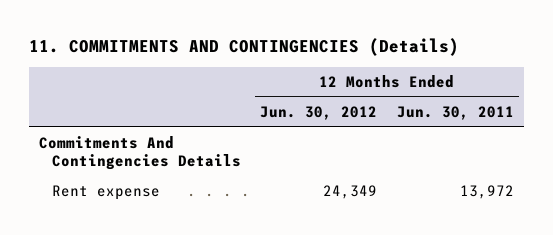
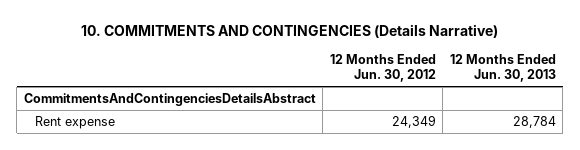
[29,38,460,57] 11. COMMITMENTS AND CONTINGENCIES (Details) -> [80,23,498,38] 10. COMMITMENTS AND CONTINGENCIES (Details Narrative)
[397,106,515,121] Jun. 30, 2011 -> none
none -> [449,54,556,83] 12 Months Ended Jun. 30, 2013
[39,136,241,171] Commitments And Contingencies Details -> [23,93,316,107] CommitmentsAndContingenciesDetailsAbstract

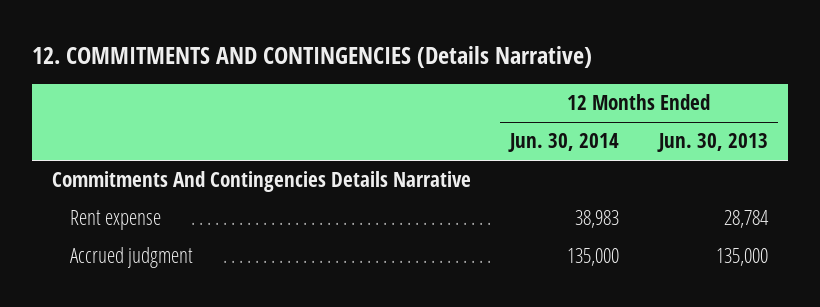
[80,23,498,38] 10. COMMITMENTS AND CONTINGENCIES (Details Narrative) -> [31,45,592,68] 12. COMMITMENTS AND CONTINGENCIES (Details Narrative)
[329,54,436,83] 12 Months Ended Jun. 30, 2012 -> none
none -> [508,133,620,153] Jun. 30, 2014
[23,93,316,107] CommitmentsAndContingenciesDetailsAbstract -> none
none -> [51,171,471,193] Commitments And Contingencies Details Narrative
none -> [69,247,193,269] Accrued judgment

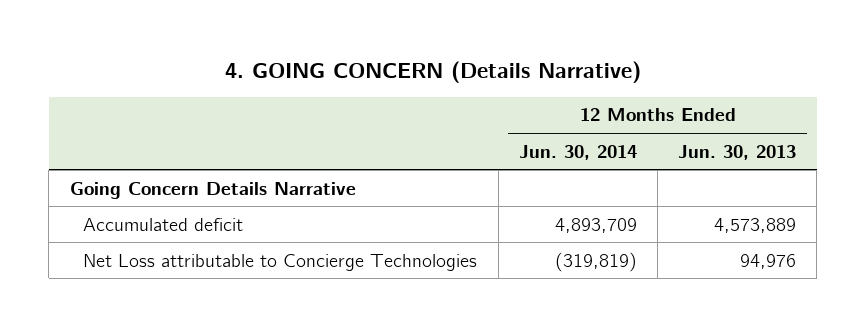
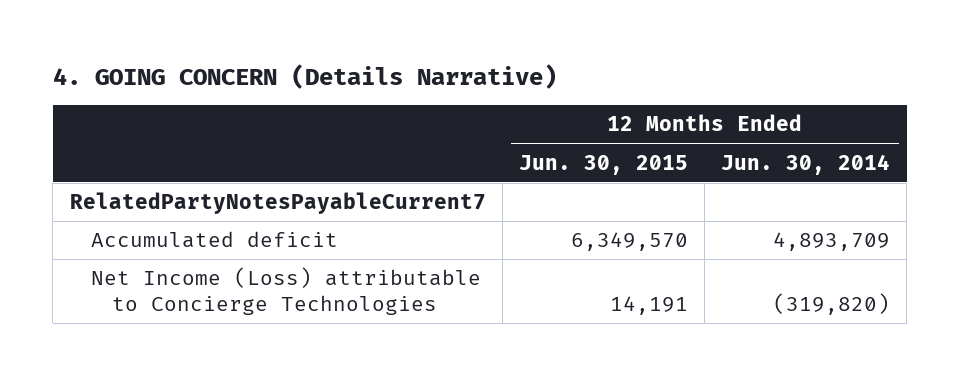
[678,144,797,160] Jun. 30, 2013 -> none
none -> [518,154,688,175] Jun. 30, 2015
[69,181,356,199] Going Concern Details Narrative -> [69,192,486,215] RelatedPartyNotesPayableCurrent7
[83,253,478,271] Net Loss attributable to Concierge Technologies -> [90,267,481,315] Net Income (Loss) attributable to Concierge Technologies
[554,251,637,272] (319,819) -> [773,292,891,315] (319,820)

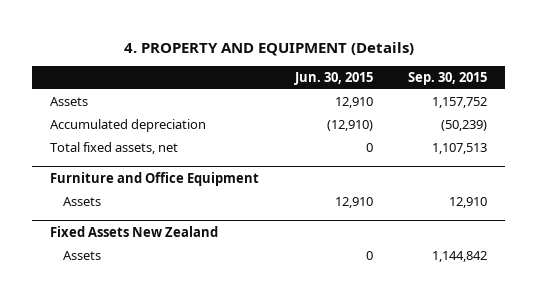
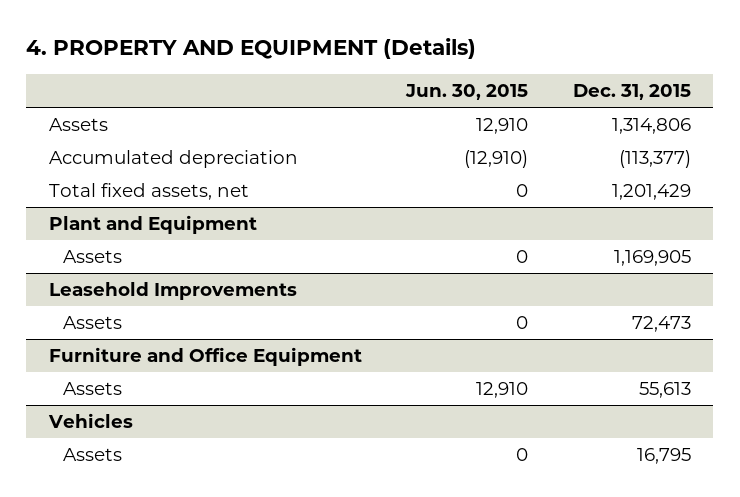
[408,71,488,85] Sep. 30, 2015 -> none
none -> [573,84,692,101] Dec. 31, 2015
none -> [48,215,257,235] Plant and Equipment
none -> [63,250,123,264] Assets
none -> [48,282,297,301] Leasehold Improvements
none -> [63,316,123,330] Assets
[50,225,219,237] Fixed Assets New Zealand -> none
none -> [47,413,133,429] Vehicles

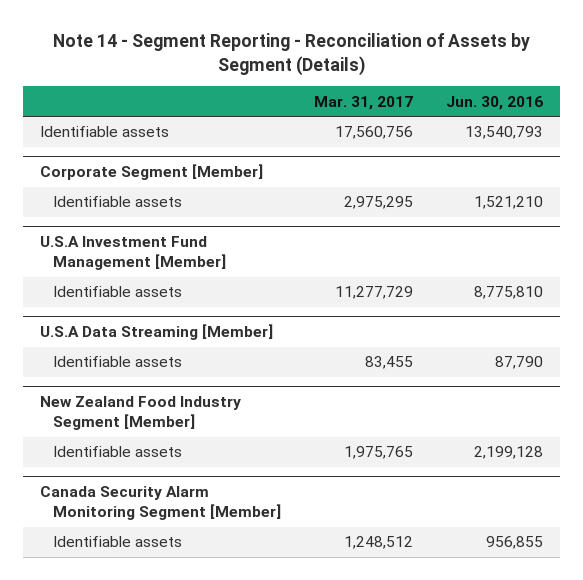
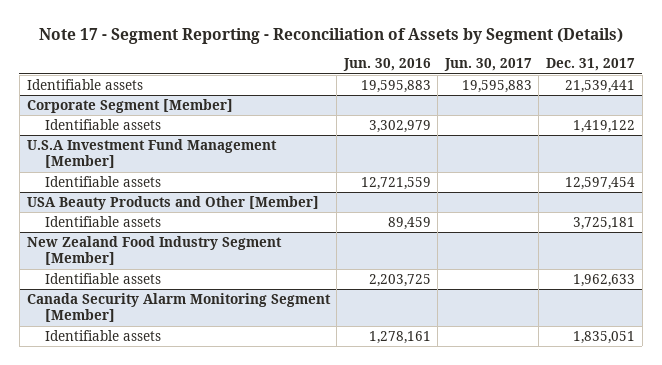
[52,33,530,76] Note 14 - Segment Reporting - Reconciliation of Assets by Segment (Details) -> [38,28,623,45] Note 17 - Segment Reporting - Reconciliation of Assets by Segment (Details)
[314,95,414,110] Mar. 31, 2017 -> none
none -> [443,58,532,72] Jun. 30, 2017
none -> [546,58,636,72] Dec. 31, 2017
[465,126,544,140] 13,540,793 -> [360,79,431,93] 19,595,883
[474,196,544,210] 1,521,210 -> [368,119,431,133] 3,302,979
[40,324,274,341] U.S.A Data Streaming [Member] -> none
[474,286,544,300] 8,775,810 -> [360,176,431,190] 12,721,559
none -> [26,195,319,210] USA Beauty Products and Other [Member]
[495,356,544,370] 87,790 -> [387,216,431,230] 89,459
[474,446,544,460] 2,199,128 -> [368,273,431,287] 2,203,725
[486,536,544,550] 956,855 -> [368,330,431,344] 1,278,161

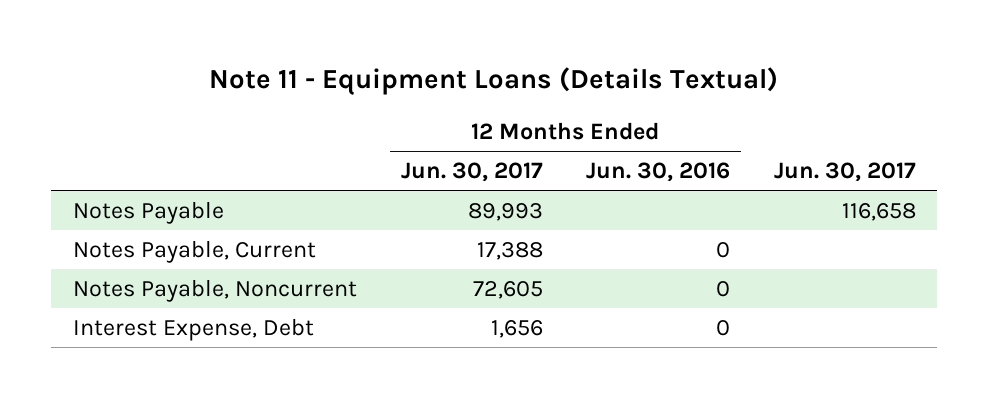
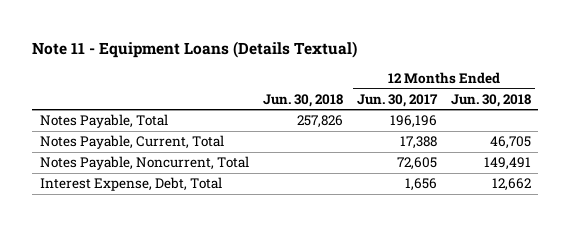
[586,162,731,183] Jun. 30, 2016 -> none
[773,162,916,183] Jun. 30, 2017 -> none
none -> [262,93,343,107] Jun. 30, 2018
none -> [451,93,532,107] Jun. 30, 2018
[73,201,225,225] Notes Payable -> [39,114,168,129] Notes Payable, Total
[467,203,543,222] 89,993 -> [389,115,437,129] 196,196
[73,240,317,264] Notes Payable, Current -> [39,135,224,150] Notes Payable, Current, Total
[73,279,358,303] Notes Payable, Noncurrent -> [39,156,249,171] Notes Payable, Noncurrent, Total
[73,318,315,342] Interest Expense, Debt -> [39,177,222,192] Interest Expense, Debt, Total

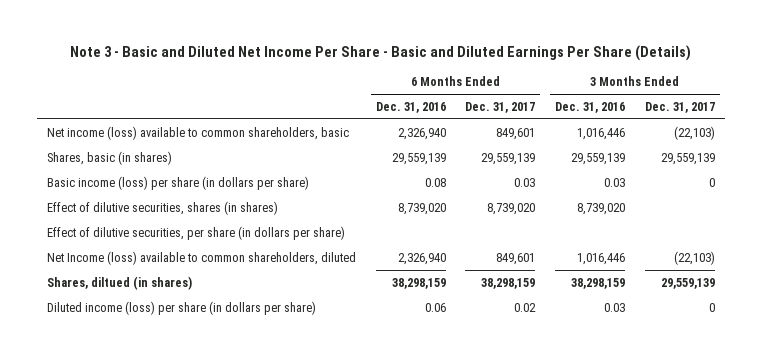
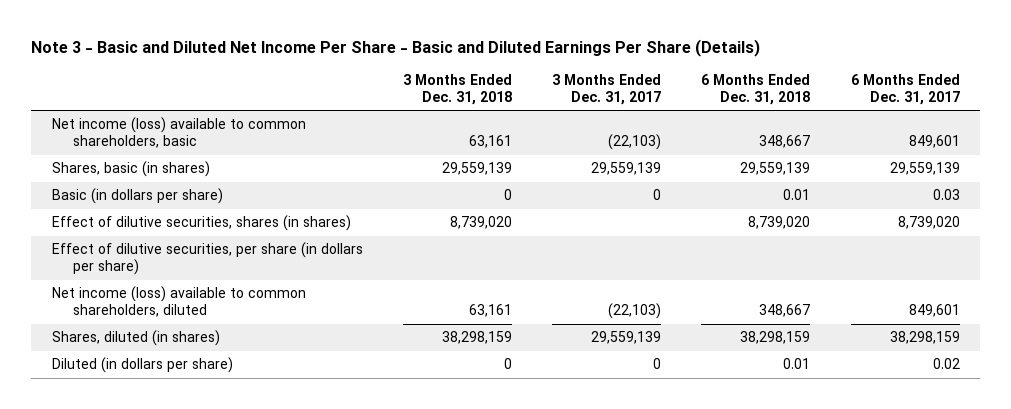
[375,102,446,114] Dec. 31, 2016 -> none
[555,102,626,114] Dec. 31, 2016 -> none
none -> [402,73,512,105] 3 Months Ended Dec. 31, 2018
none -> [701,73,811,105] 6 Months Ended Dec. 31, 2018
[46,175,309,190] Basic income (loss) per share (in dollars per share) -> [51,188,223,205] Basic (in dollars per share)
[46,250,356,265] Net Income (loss) available to common shareholders, diluted -> [51,286,306,317] Net income (loss) available to common shareholders, diluted
[46,275,192,290] Shares, diltued (in shares) -> [51,330,220,347] Shares, diluted (in shares)
[46,300,316,315] Diluted income (loss) per share (in dollars per share) -> [51,357,233,374] Diluted (in dollars per share)

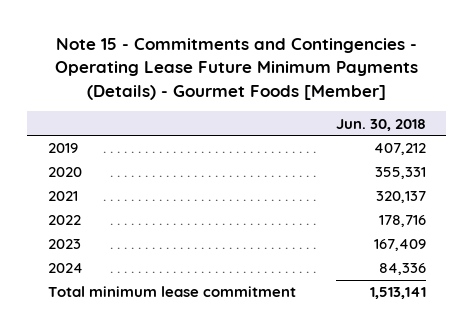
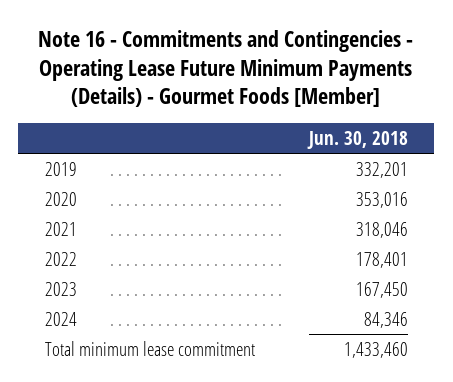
[54,38,418,100] Note 15 - Commitments and Contingencies - Operating Lease Future Minimum Payments (Details) - Gourmet Foods [Member] -> [38,29,414,108] Note 16 - Commitments and Contingencies - Operating Lease Future Minimum Payments (Details) - Gourmet Foods [Member]
[374,143,427,156] 407,212 -> [355,161,408,178] 332,201
[375,167,427,180] 355,331 -> [355,191,408,208] 353,016
[376,191,427,204] 320,137 -> [355,221,408,238] 318,046
[379,215,427,228] 178,716 -> [355,251,408,268] 178,401
[374,239,427,252] 167,409 -> [355,281,408,298] 167,450
[379,263,427,276] 84,336 -> [363,311,408,328] 84,346
[370,287,427,300] 1,513,141 -> [343,341,408,358] 1,433,460

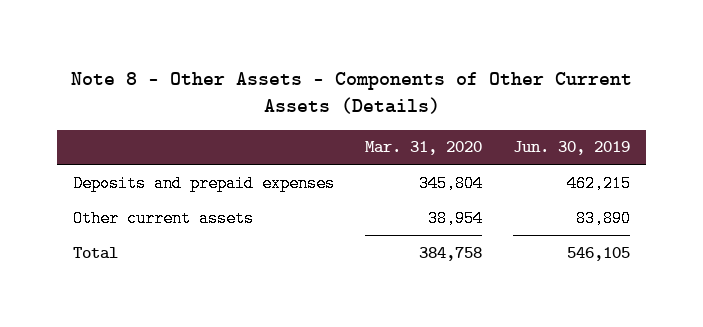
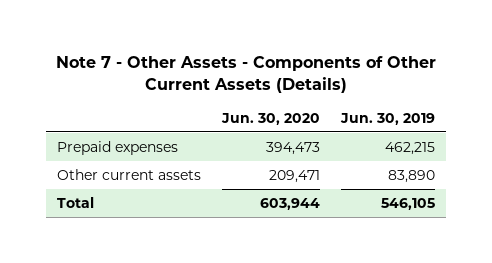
[70,71,632,115] Note 8 - Other Assets - Components of Other Current Assets (Details) -> [56,56,437,94] Note 7 - Other Assets - Components of Other Current Assets (Details)
[365,141,483,156] Mar. 31, 2020 -> none
none -> [221,112,321,125] Jun. 30, 2020
[72,174,335,192] Deposits and prepaid expenses -> [56,140,178,155] Prepaid expenses

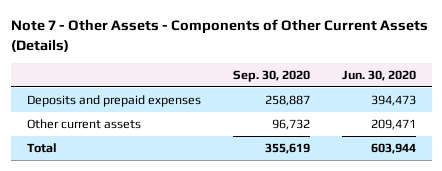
[340,112,436,125] Jun. 30, 2019 -> none
none -> [232,69,310,82] Sep. 30, 2020
[56,140,178,155] Prepaid expenses -> [26,95,201,108] Deposits and prepaid expenses

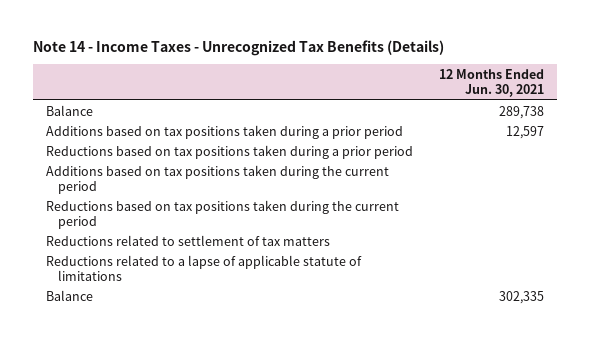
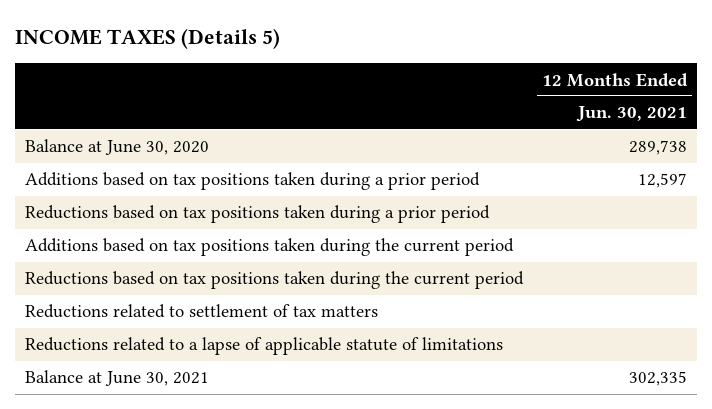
[33,40,445,57] Note 14 - Income Taxes - Unrecognized Tax Benefits (Details) -> [15,28,281,50] INCOME TAXES (Details 5)
[45,104,93,116] Balance -> [25,139,210,156] Balance at June 30, 2020
[45,289,93,301] Balance -> [25,370,210,387] Balance at June 30, 2021

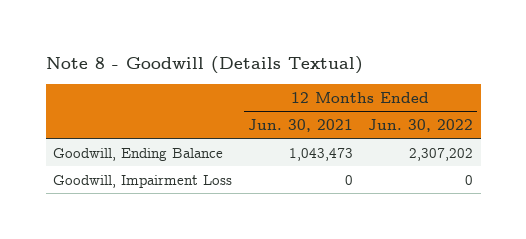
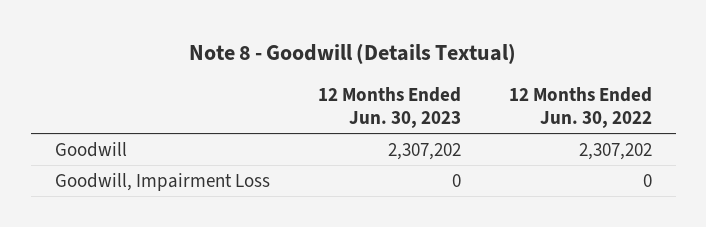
[247,118,353,132] Jun. 30, 2021 -> none
none -> [317,87,461,128] 12 Months Ended Jun. 30, 2023
[53,147,224,161] Goodwill, Ending Balance -> [54,141,127,157] Goodwill

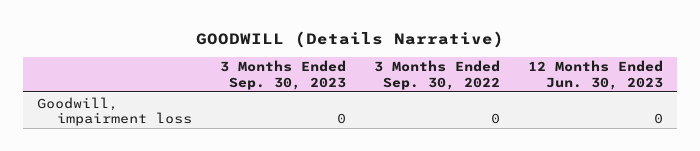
[189,43,517,65] Note 8 - Goodwill (Details Textual) -> [196,30,505,48] GOODWILL (Details Narrative)
[508,87,652,128] 12 Months Ended Jun. 30, 2022 -> none
none -> [219,60,346,90] 3 Months Ended Sep. 30, 2023
none -> [373,60,500,90] 3 Months Ended Sep. 30, 2022
[54,141,127,157] Goodwill -> none
[54,172,270,191] Goodwill, Impairment Loss -> [37,96,192,126] Goodwill, impairment loss

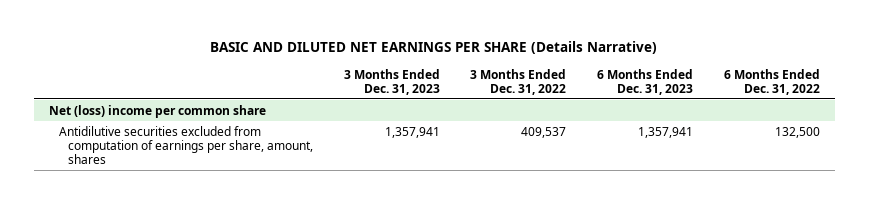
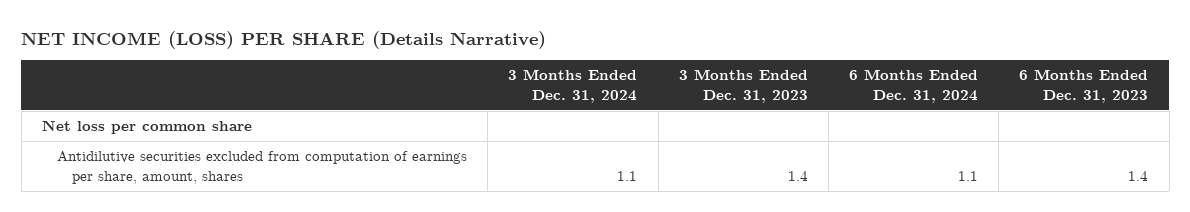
[210,41,658,55] BASIC AND DILUTED NET EARNINGS PER SHARE (Details Narrative) -> [21,30,547,49] NET INCOME (LOSS) PER SHARE (Details Narrative)
[470,68,567,95] 3 Months Ended Dec. 31, 2022 -> none
[723,68,820,95] 6 Months Ended Dec. 31, 2022 -> none
none -> [508,69,638,103] 3 Months Ended Dec. 31, 2024
none -> [849,69,979,103] 6 Months Ended Dec. 31, 2024
[49,104,267,118] Net (loss) income per common share -> [41,120,252,135] Net loss per common share
[384,126,440,138] 1,357,941 -> [787,170,808,181] 1.4
[638,126,694,138] 1,357,941 -> [1128,170,1149,181] 1.4

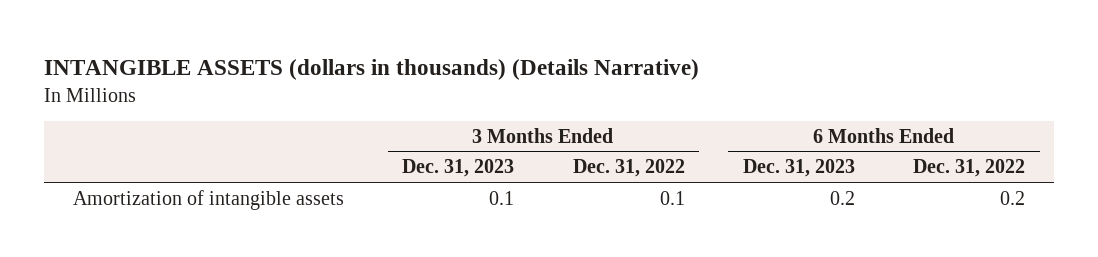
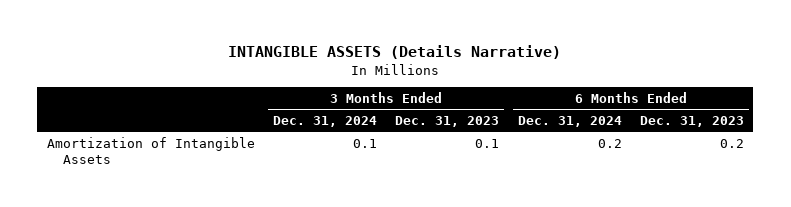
[43,58,699,80] INTANGIBLE ASSETS (dollars in thousands) (Details Narrative) -> [228,45,562,60] INTANGIBLE ASSETS (Details Narrative)
[572,159,685,178] Dec. 31, 2022 -> none
[913,159,1026,178] Dec. 31, 2022 -> none
none -> [272,116,377,128] Dec. 31, 2024
none -> [517,116,622,128] Dec. 31, 2024
[72,189,344,210] Amortization of intangible assets -> [46,136,255,164] Amortization of Intangible Assets

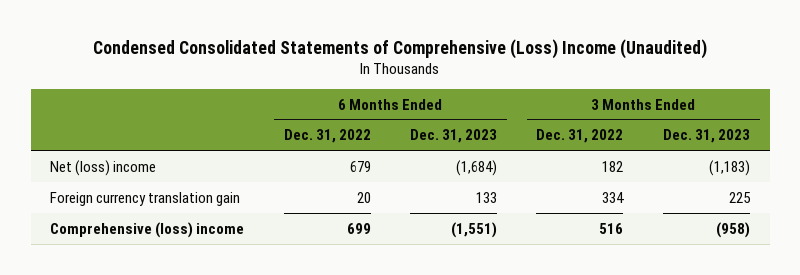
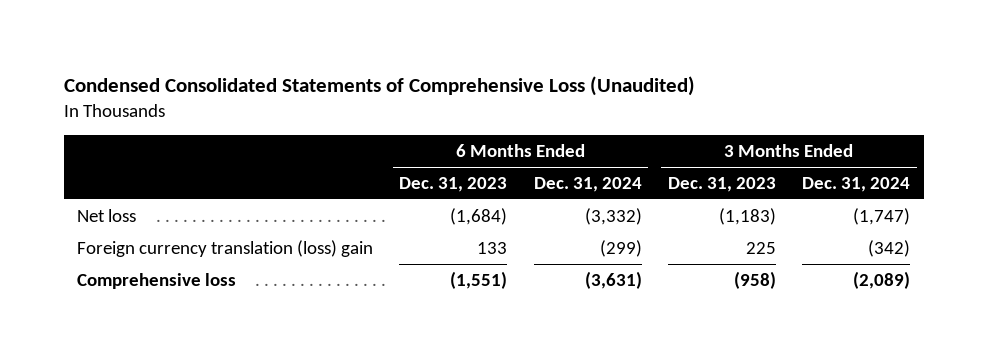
[93,39,708,60] Condensed Consolidated Statements of Comprehensive (Loss) Income (Unaudited) -> [63,76,695,97] Condensed Consolidated Statements of Comprehensive Loss (Unaudited)
[283,129,371,144] Dec. 31, 2022 -> none
[536,129,624,144] Dec. 31, 2022 -> none
none -> [533,176,642,192] Dec. 31, 2024
none -> [802,176,911,192] Dec. 31, 2024
[50,159,157,176] Net (loss) income -> [77,208,137,222] Net loss
[50,191,241,206] Foreign currency translation gain -> [77,239,374,257] Foreign currency translation (loss) gain
[50,221,245,238] Comprehensive (loss) income -> [77,272,237,289] Comprehensive loss

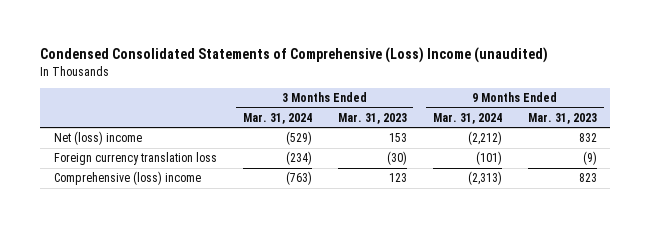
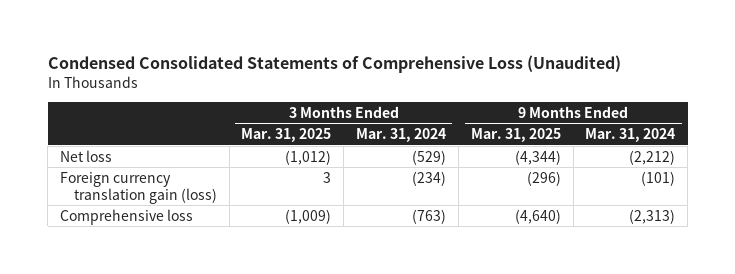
[40,47,549,64] Condensed Consolidated Statements of Comprehensive (Loss) Income (unaudited) -> [47,55,621,74] Condensed Consolidated Statements of Comprehensive Loss (Unaudited)
[337,112,407,124] Mar. 31, 2023 -> none
[528,112,598,124] Mar. 31, 2023 -> none
none -> [241,128,332,143] Mar. 31, 2025
none -> [470,128,561,143] Mar. 31, 2025
[53,131,142,146] Net (loss) income -> [60,149,113,162] Net loss
[53,152,217,166] Foreign currency translation loss -> [60,171,217,204] Foreign currency translation gain (loss)
[53,171,201,186] Comprehensive (loss) income -> [60,208,194,225] Comprehensive loss

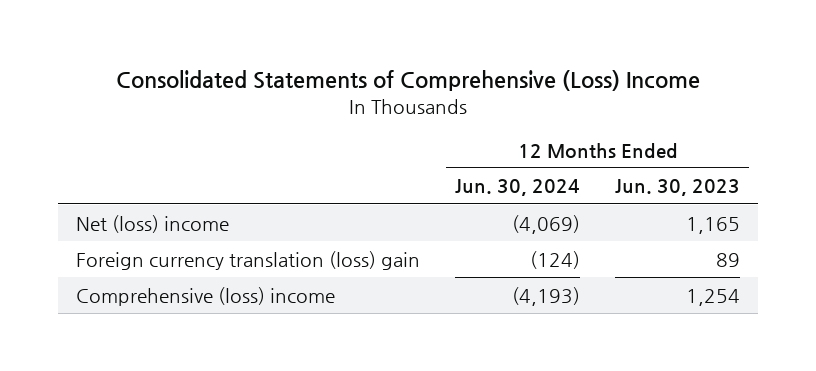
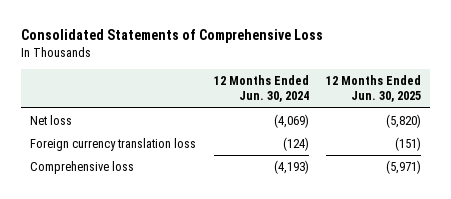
[116,70,701,92] Consolidated Statements of Comprehensive (Loss) Income -> [21,29,324,44] Consolidated Statements of Comprehensive Loss
[615,179,741,197] Jun. 30, 2023 -> none
none -> [326,75,422,103] 12 Months Ended Jun. 30, 2025
[75,214,229,233] Net (loss) income -> [30,114,73,125] Net loss
[75,250,420,270] Foreign currency translation (loss) gain -> [30,137,197,151] Foreign currency translation loss
[75,286,335,306] Comprehensive (loss) income -> [30,160,135,174] Comprehensive loss

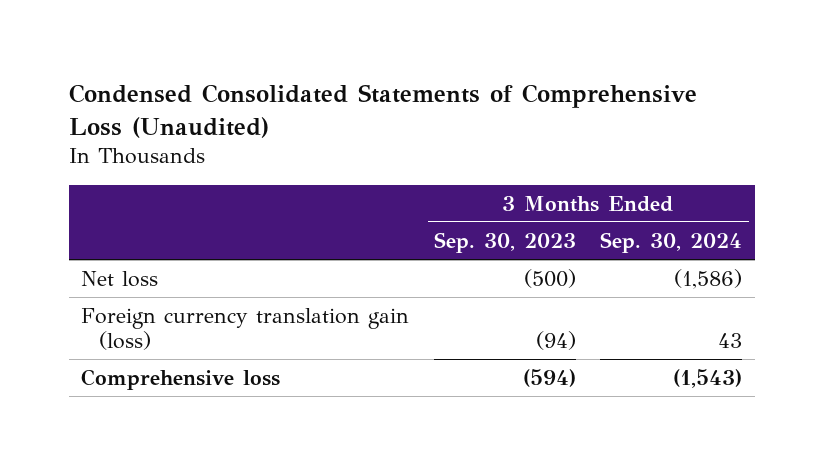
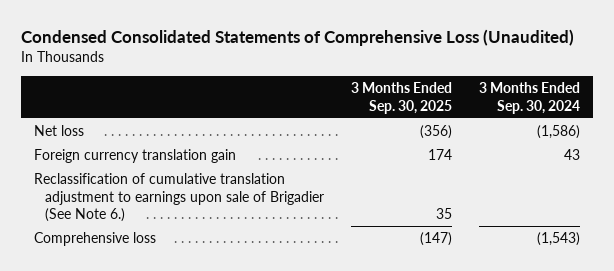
[433,231,576,253] Sep. 30, 2023 -> none
none -> [351,82,453,115] 3 Months Ended Sep. 30, 2025
[80,307,409,350] Foreign currency translation gain (loss) -> [34,149,237,164] Foreign currency translation gain
none -> [34,173,325,223] Reclassification of cumulative translation adjustment to earnings upon sale of Brigadier (See Note 6.)

